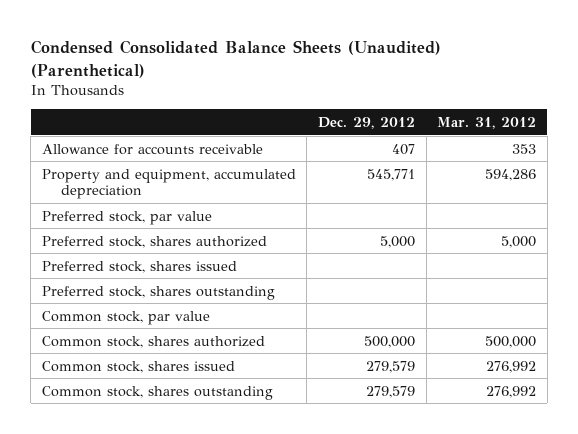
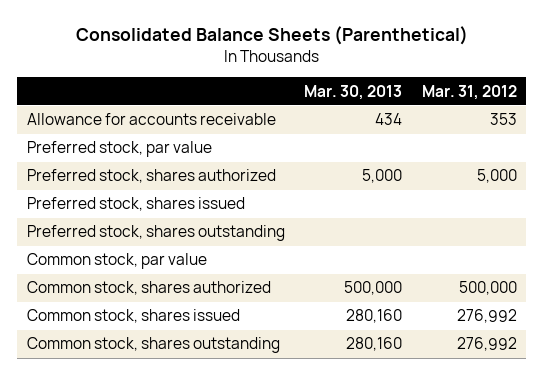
[30,40,441,78] Condensed Consolidated Balance Sheets (Unaudited) (Parenthetical) -> [75,26,468,46] Consolidated Balance Sheets (Parenthetical)
[318,116,416,129] Dec. 29, 2012 -> none
none -> [304,84,403,100] Mar. 30, 2013
[41,168,296,200] Property and equipment, accumulated depreciation -> none

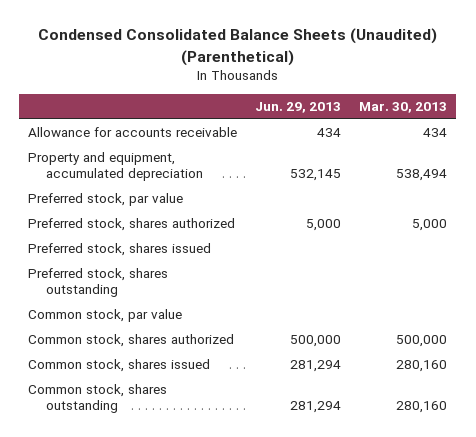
[75,26,468,46] Consolidated Balance Sheets (Parenthetical) -> [37,28,437,66] Condensed Consolidated Balance Sheets (Unaudited) (Parenthetical)
[421,84,517,100] Mar. 31, 2012 -> none
none -> [255,102,342,114] Jun. 29, 2013
none -> [28,152,203,182] Property and equipment, accumulated depreciation

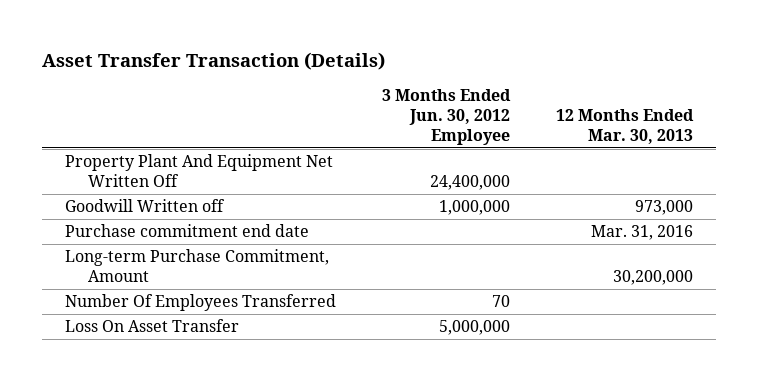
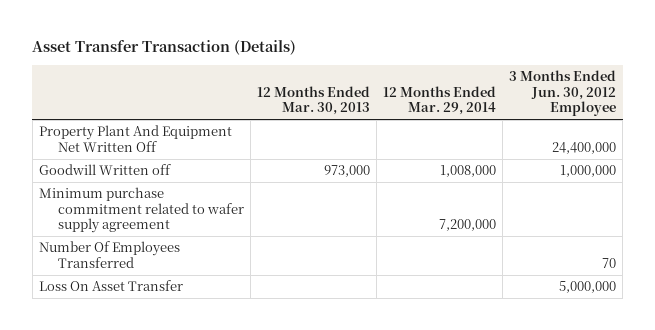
none -> [383,85,497,116] 12 Months Ended Mar. 29, 2014
[65,224,310,238] Purchase commitment end date -> none
[65,249,330,283] Long-term Purchase Commitment, Amount -> none
none -> [38,187,244,234] Minimum purchase commitment related to wafer supply agreement

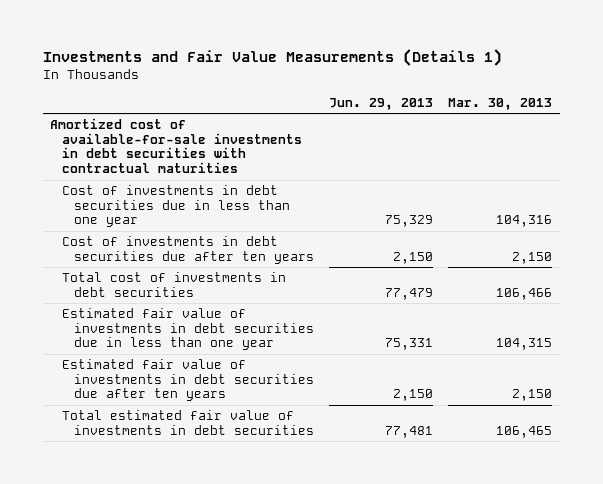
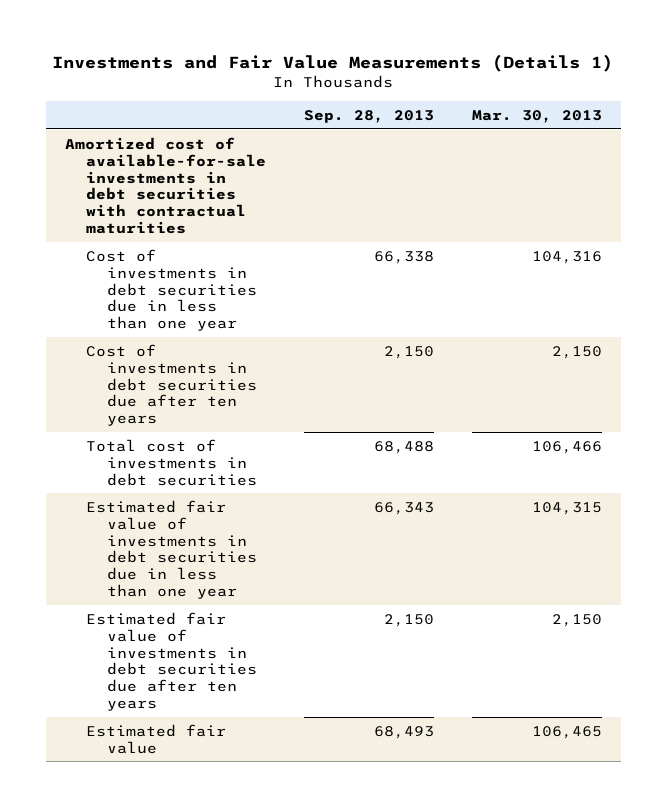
[329,97,434,110] Jun. 29, 2013 -> none
none -> [303,109,434,123] Sep. 28, 2013
[62,410,315,435] Total estimated fair value of investments in debt securities -> [85,723,226,754] Estimated fair value

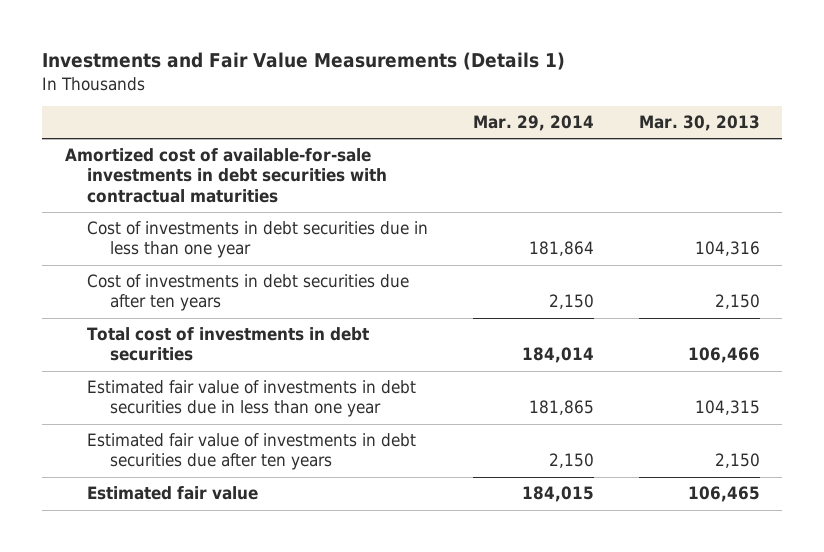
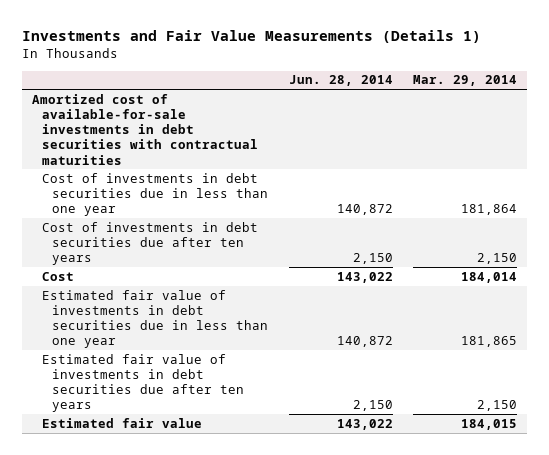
[638,115,760,132] Mar. 30, 2013 -> none
none -> [288,75,393,87] Jun. 28, 2014
[87,327,370,362] Total cost of investments in debt securities -> [42,271,75,281] Cost

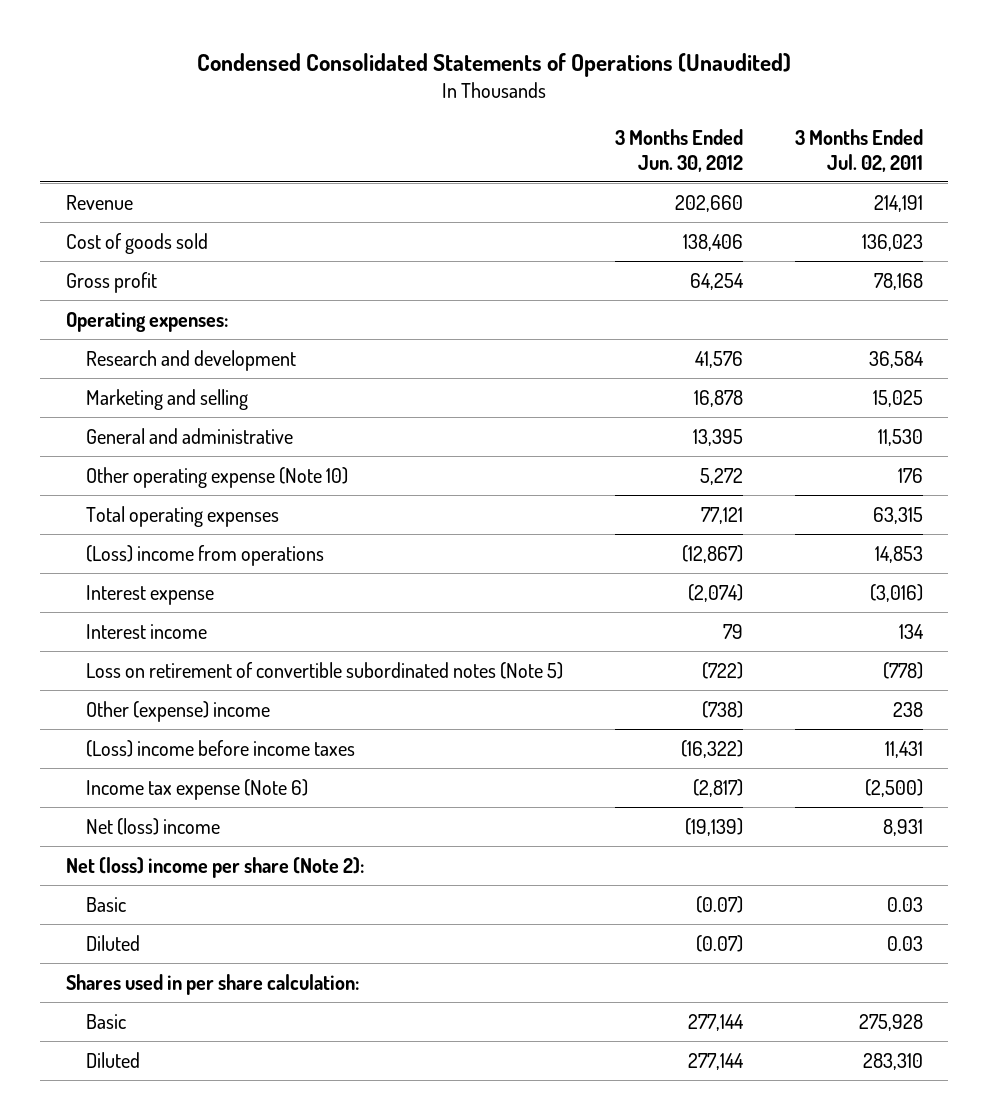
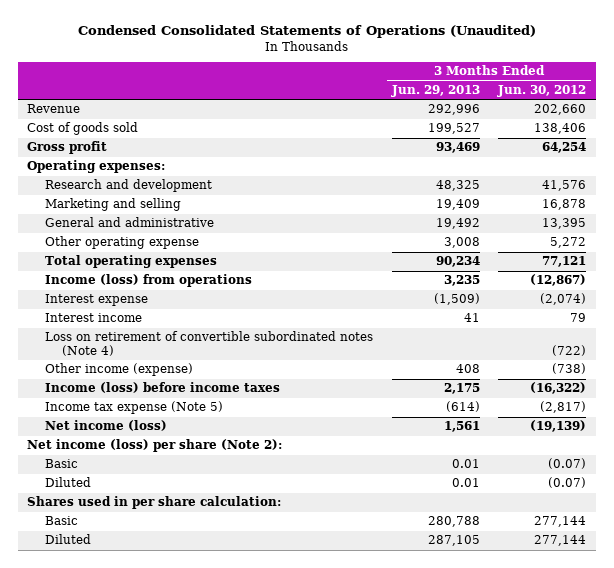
[794,129,923,172] 3 Months Ended Jul. 02, 2011 -> none
none -> [390,85,480,98] Jun. 29, 2013
[85,466,348,488] Other operating expense (Note 10) -> [44,236,199,250] Other operating expense
[85,544,324,566] (Loss) income from operations -> [44,274,252,288] Income (loss) from operations
[85,661,563,679] Loss on retirement of convertible subordinated notes (Note 5) -> [44,331,373,356] Loss on retirement of convertible subordinated notes (Note 4)
[85,700,270,722] Other (expense) income -> [44,363,193,377] Other income (expense)
[85,739,355,757] (Loss) income before income taxes -> [44,382,280,394] Income (loss) before income taxes
[85,778,308,800] Income tax expense (Note 6) -> [44,401,223,415] Income tax expense (Note 5)
[85,817,220,835] Net (loss) income -> [44,420,167,432] Net income (loss)
[65,856,364,878] Net (loss) income per share (Note 2): -> [27,439,283,453] Net income (loss) per share (Note 2):

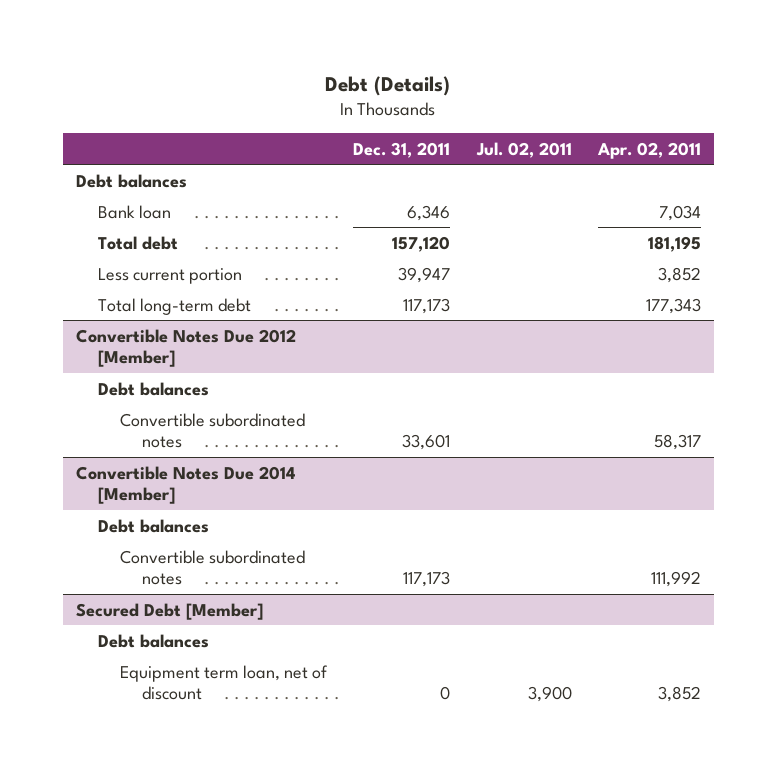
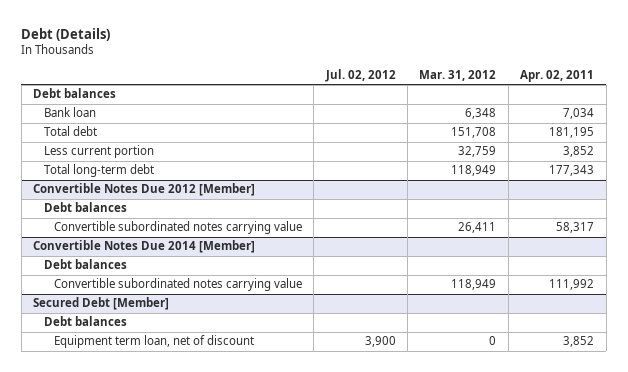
[353,141,451,158] Dec. 31, 2011 -> none
[475,141,572,158] Jul. 02, 2011 -> none
none -> [324,69,396,83] Jul. 02, 2012
none -> [419,70,497,82] Mar. 31, 2012
[120,412,306,449] Convertible subordinated notes -> [53,221,302,235] Convertible subordinated notes carrying value
[120,549,306,586] Convertible subordinated notes -> [53,278,302,292] Convertible subordinated notes carrying value

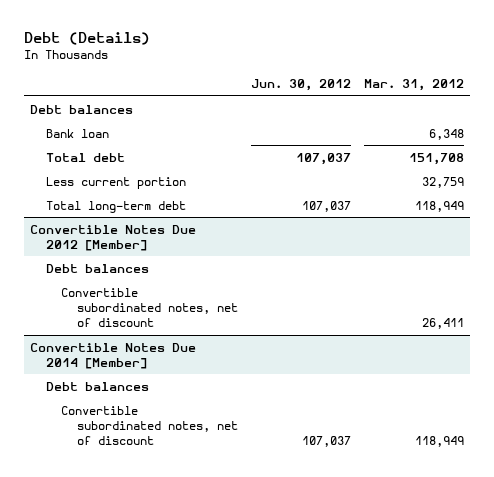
[324,69,396,83] Jul. 02, 2012 -> none
[520,70,595,83] Apr. 02, 2011 -> none
none -> [250,78,351,91] Jun. 30, 2012
[53,221,302,235] Convertible subordinated notes carrying value -> [61,287,238,327] Convertible subordinated notes, net of discount
[33,297,170,311] Secured Debt [Member] -> none
[43,316,127,327] Debt balances -> none
[53,335,254,349] Equipment term loan, net of discount -> none
[53,278,302,292] Convertible subordinated notes carrying value -> [61,405,238,445] Convertible subordinated notes, net of discount

